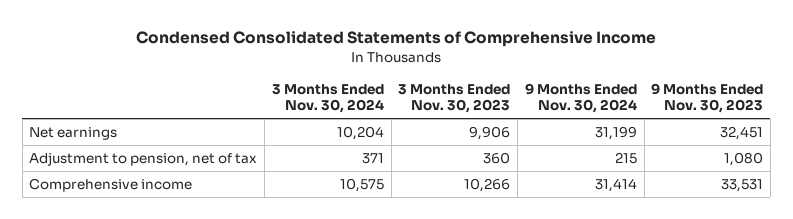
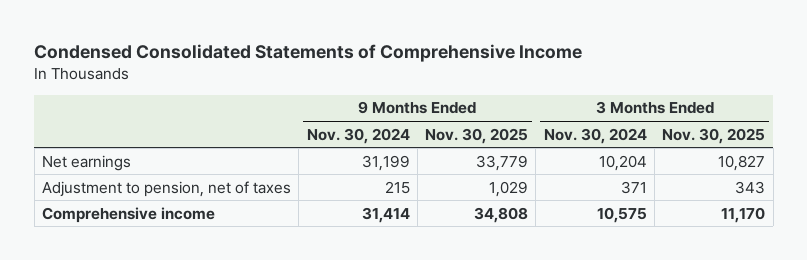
[398,83,511,113] 3 Months Ended Nov. 30, 2023 -> none
[651,82,764,113] 9 Months Ended Nov. 30, 2023 -> none
none -> [425,127,529,144] Nov. 30, 2025
none -> [662,127,766,144] Nov. 30, 2025
[29,152,258,167] Adjustment to pension, net of tax -> [41,180,291,197] Adjustment to pension, net of taxes

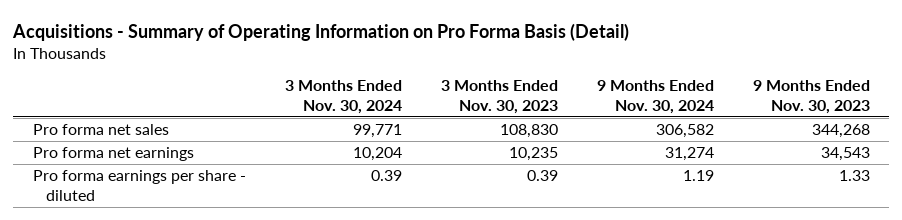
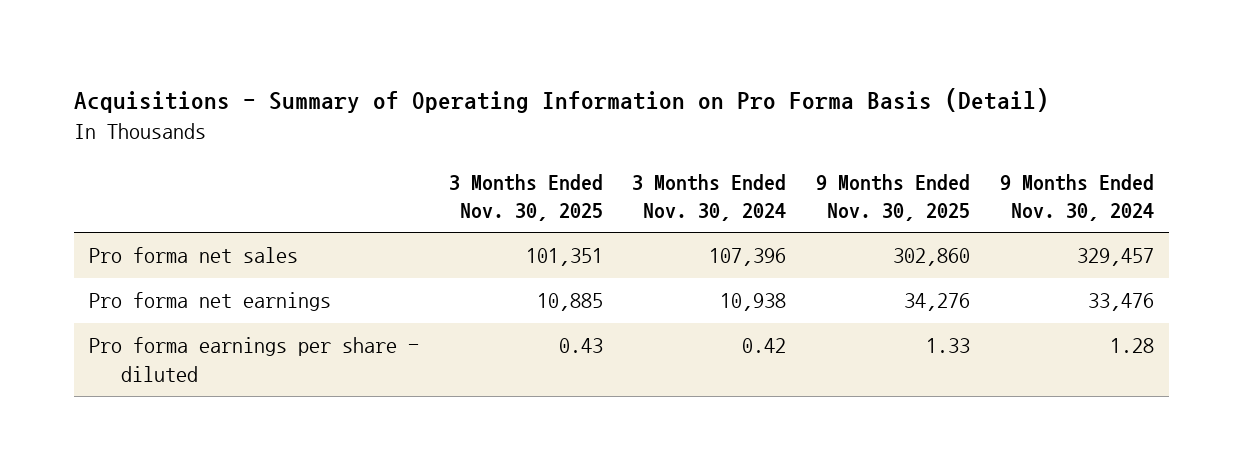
[440,80,558,114] 3 Months Ended Nov. 30, 2023 -> none
[752,80,870,114] 9 Months Ended Nov. 30, 2023 -> none
none -> [448,173,603,222] 3 Months Ended Nov. 30, 2025
none -> [816,173,971,222] 9 Months Ended Nov. 30, 2025
[352,124,402,139] 99,771 -> [709,248,787,267] 107,396
[655,124,714,139] 306,582 -> [1076,248,1154,267] 329,457
[352,147,402,162] 10,204 -> [720,293,787,312] 10,938
[664,147,714,162] 31,274 -> [1087,293,1154,312] 33,476
[370,170,402,182] 0.39 -> [742,338,787,354] 0.42
[682,170,714,182] 1.19 -> [1109,338,1154,354] 1.28

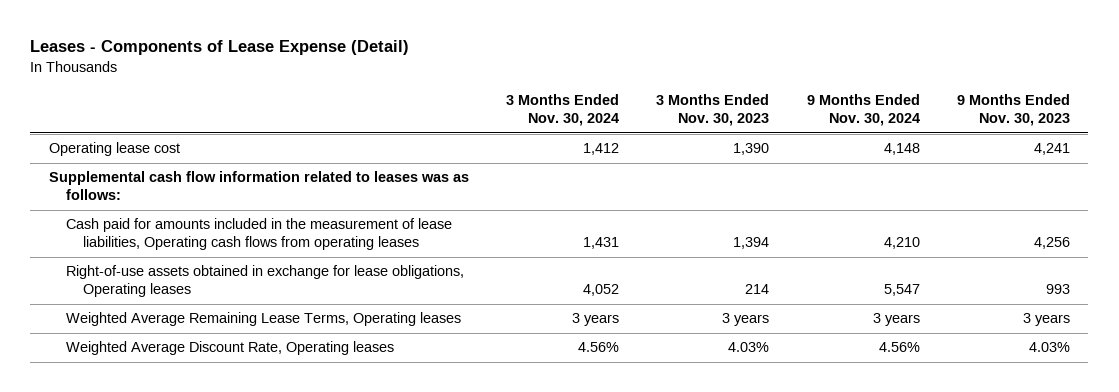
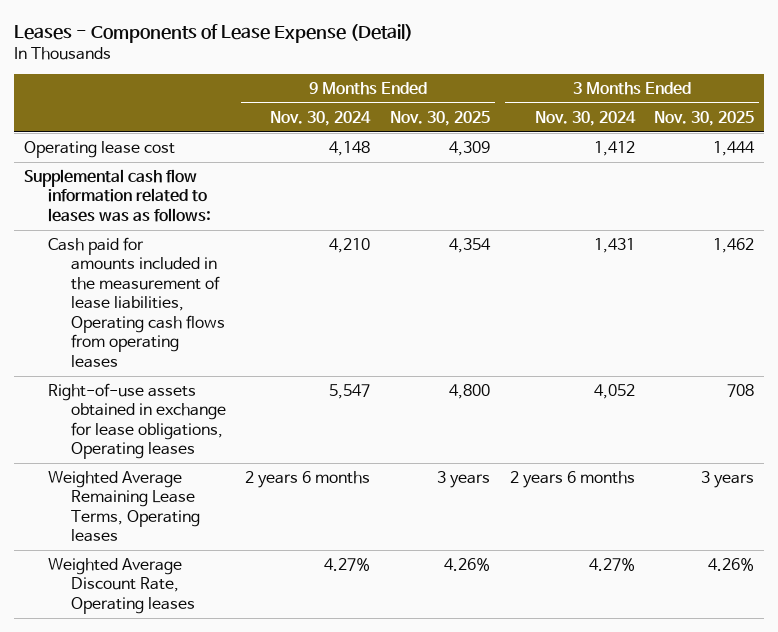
[656,94,770,127] 3 Months Ended Nov. 30, 2023 -> none
[956,94,1070,127] 9 Months Ended Nov. 30, 2023 -> none
none -> [390,110,491,126] Nov. 30, 2025
none -> [654,110,755,126] Nov. 30, 2025
[572,313,620,327] 3 years -> [509,470,635,488] 2 years 6 months
[872,313,920,327] 3 years -> [245,470,371,488] 2 years 6 months
[578,342,620,353] 4.56% -> [588,557,635,571] 4.27%
[878,342,920,353] 4.56% -> [324,557,371,571] 4.27%

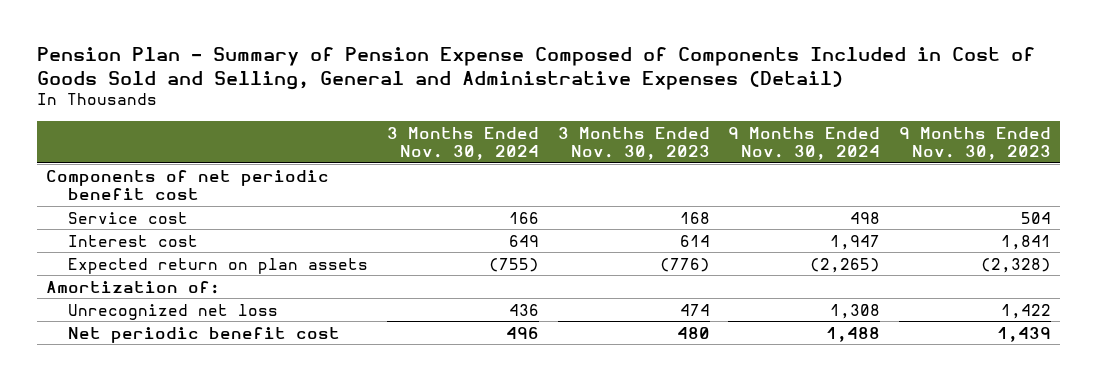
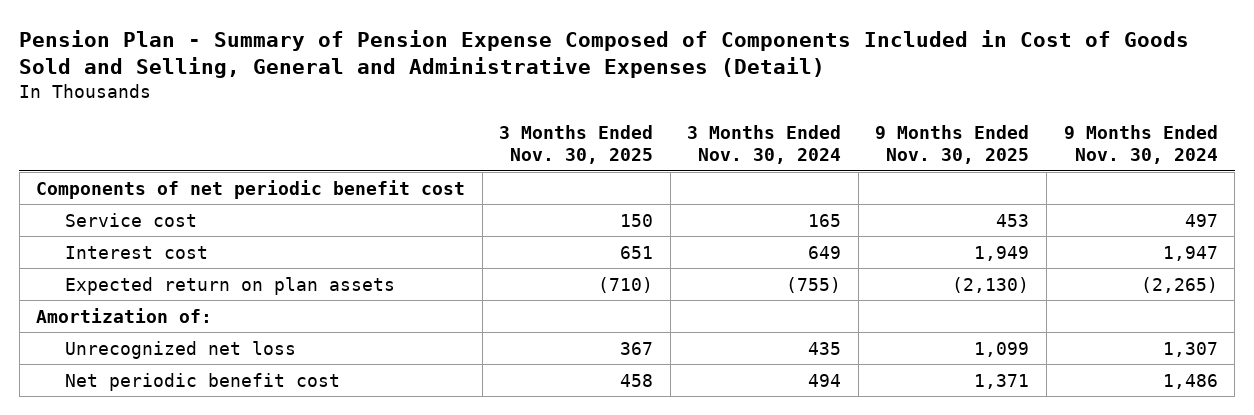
[557,126,710,161] 3 Months Ended Nov. 30, 2023 -> none
[898,126,1051,161] 9 Months Ended Nov. 30, 2023 -> none
none -> [499,124,654,164] 3 Months Ended Nov. 30, 2025
none -> [875,124,1030,164] 9 Months Ended Nov. 30, 2025
[508,211,539,224] 166 -> [808,213,842,227] 165
[850,211,881,224] 498 -> [1184,213,1218,227] 497
[508,303,539,316] 436 -> [808,341,842,355] 435
[830,303,881,319] 1,308 -> [1162,341,1218,357] 1,307
[505,326,539,339] 496 -> [808,373,842,387] 494
[826,326,881,342] 1,488 -> [1162,373,1218,389] 1,486

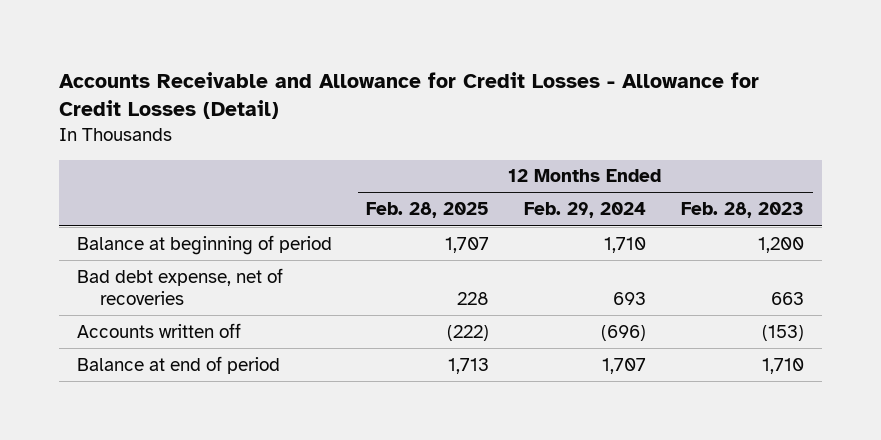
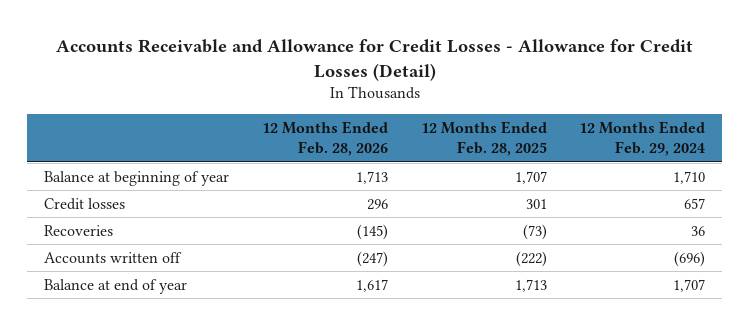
[681,202,805,219] Feb. 28, 2023 -> none
none -> [261,120,388,157] 12 Months Ended Feb. 28, 2026
[76,267,283,306] Bad debt expense, net of recoveries -> none
[76,234,332,255] Balance at beginning of period -> [43,170,229,186] Balance at beginning of year
none -> [43,197,125,210] Credit losses
none -> [43,224,113,236] Recoveries
[76,355,280,374] Balance at end of period -> [43,278,187,294] Balance at end of year

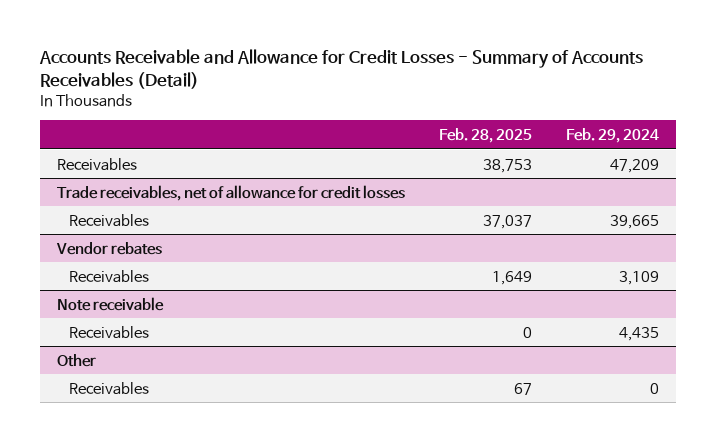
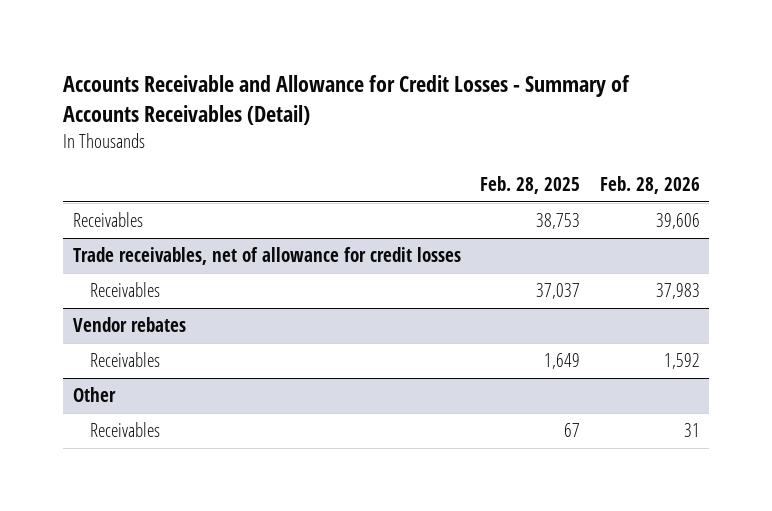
[565,128,659,144] Feb. 29, 2024 -> none
none -> [599,176,700,195] Feb. 28, 2026
[56,296,164,311] Note receivable -> none
[69,325,150,339] Receivables -> none

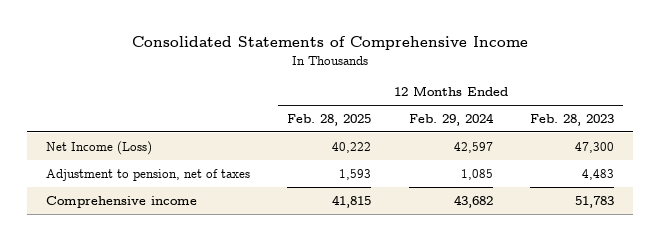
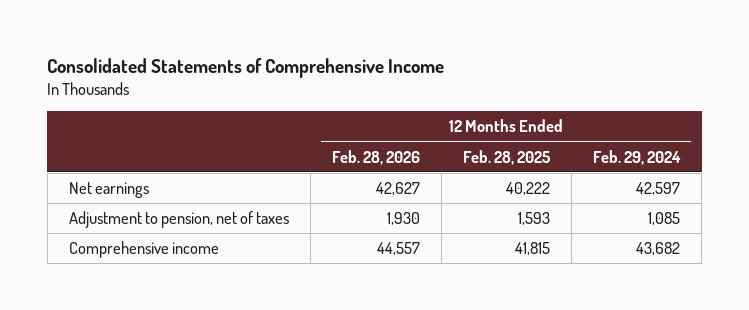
[529,113,614,126] Feb. 28, 2023 -> none
none -> [331,149,420,165] Feb. 28, 2026
[45,140,152,155] Net Income (Loss) -> [68,182,149,199] Net earnings

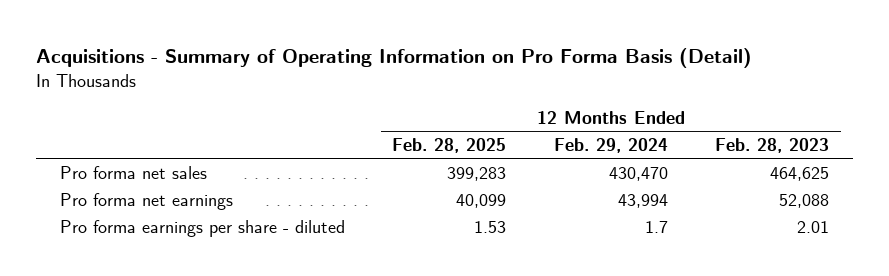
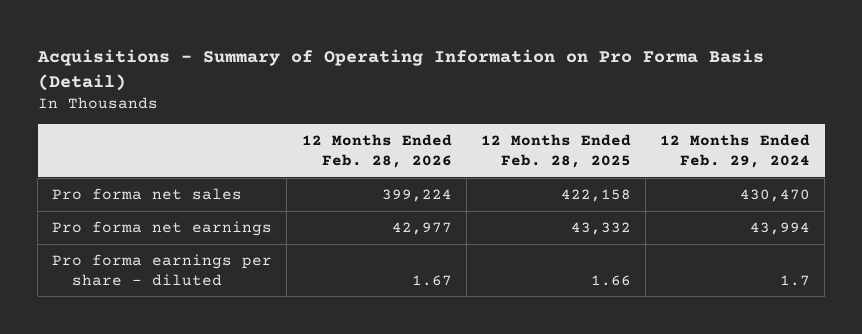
[715,137,830,153] Feb. 28, 2023 -> none
none -> [301,134,452,169] 12 Months Ended Feb. 28, 2026
[447,166,507,181] 399,283 -> [560,188,631,202] 422,158
[456,193,507,208] 40,099 -> [570,221,631,235] 43,332
[474,220,507,233] 1.53 -> [590,274,631,286] 1.66

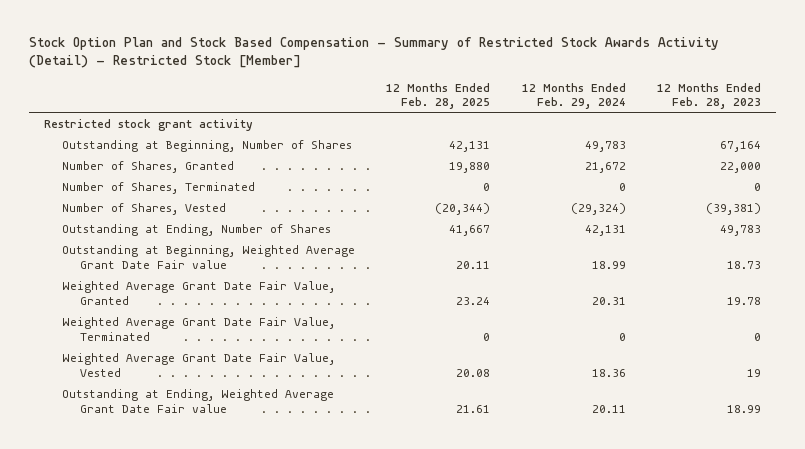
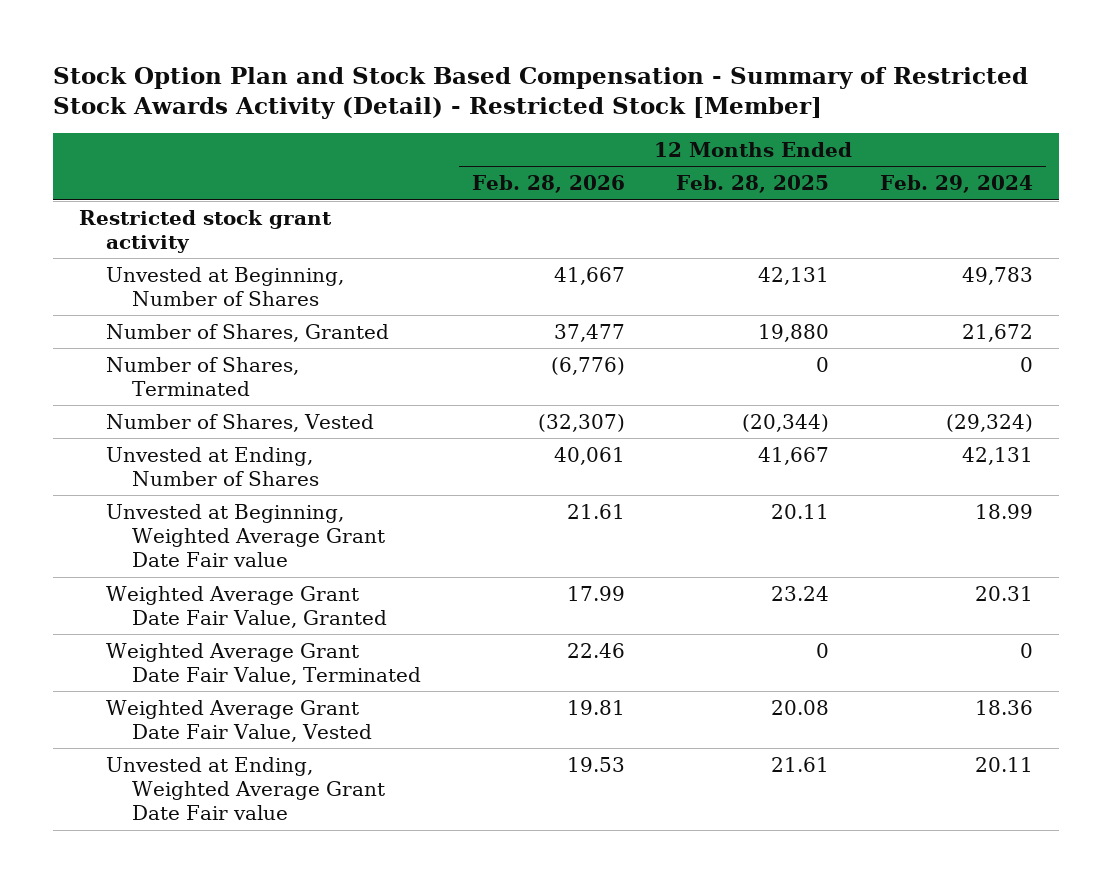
[656,82,761,110] 12 Months Ended Feb. 28, 2023 -> none
none -> [472,175,626,194] Feb. 28, 2026
[62,140,353,153] Outstanding at Beginning, Number of Shares -> [105,266,344,306] Unvested at Beginning, Number of Shares
[62,224,332,237] Outstanding at Ending, Number of Shares -> [105,446,320,486] Unvested at Ending, Number of Shares
[62,245,356,270] Outstanding at Beginning, Weighted Average Grant Date Fair value -> [105,503,386,568] Unvested at Beginning, Weighted Average Grant Date Fair value
[62,389,335,414] Outstanding at Ending, Weighted Average Grant Date Fair value -> [105,756,386,821] Unvested at Ending, Weighted Average Grant Date Fair value

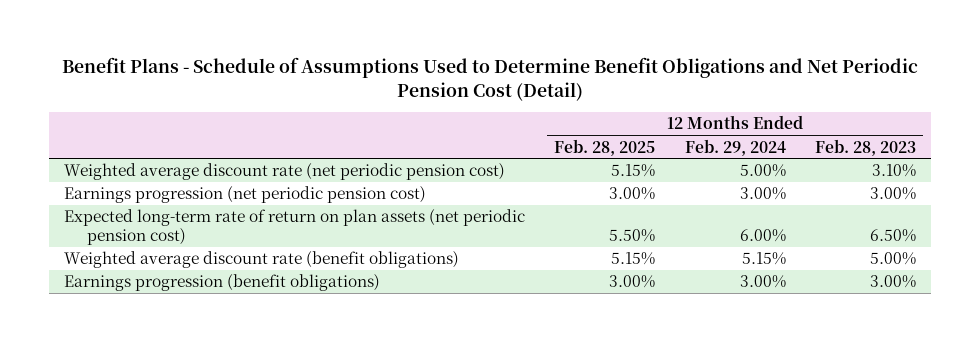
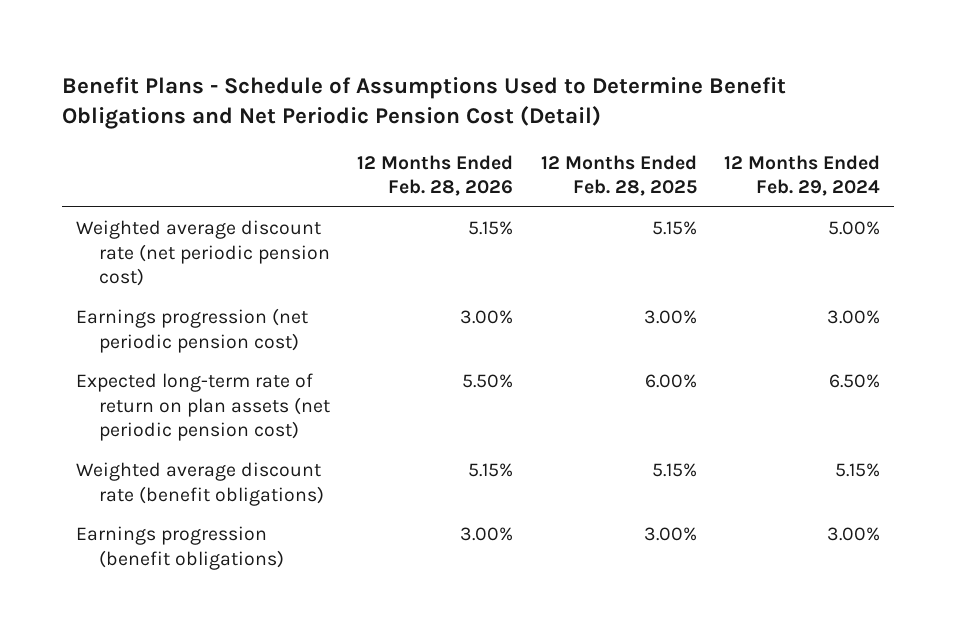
[815,138,917,156] Feb. 28, 2023 -> none
none -> [357,154,514,197] 12 Months Ended Feb. 28, 2026
[609,229,656,243] 5.50% -> [644,374,697,389] 6.00%
[739,229,786,243] 6.00% -> [829,374,881,389] 6.50%

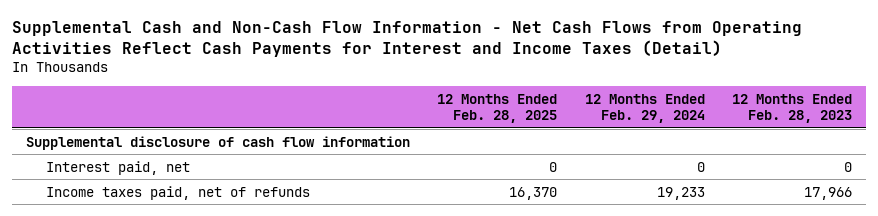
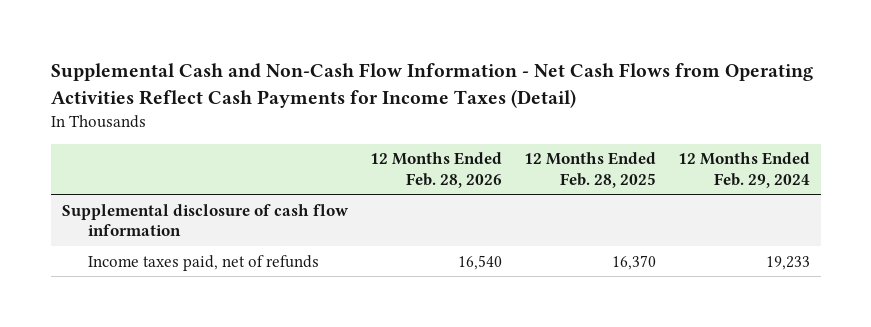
[11,21,802,58] Supplemental Cash and Non-Cash Flow Information - Net Cash Flows from Operating Activities Reflect Cash Payments for Interest and Income Taxes (Detail) -> [50,63,813,108] Supplemental Cash and Non-Cash Flow Information - Net Cash Flows from Operating Activities Reflect Cash Payments for Income Taxes (Detail)
[732,93,853,123] 12 Months Ended Feb. 28, 2023 -> none
none -> [369,152,502,188] 12 Months Ended Feb. 28, 2026
[46,160,191,175] Interest paid, net -> none

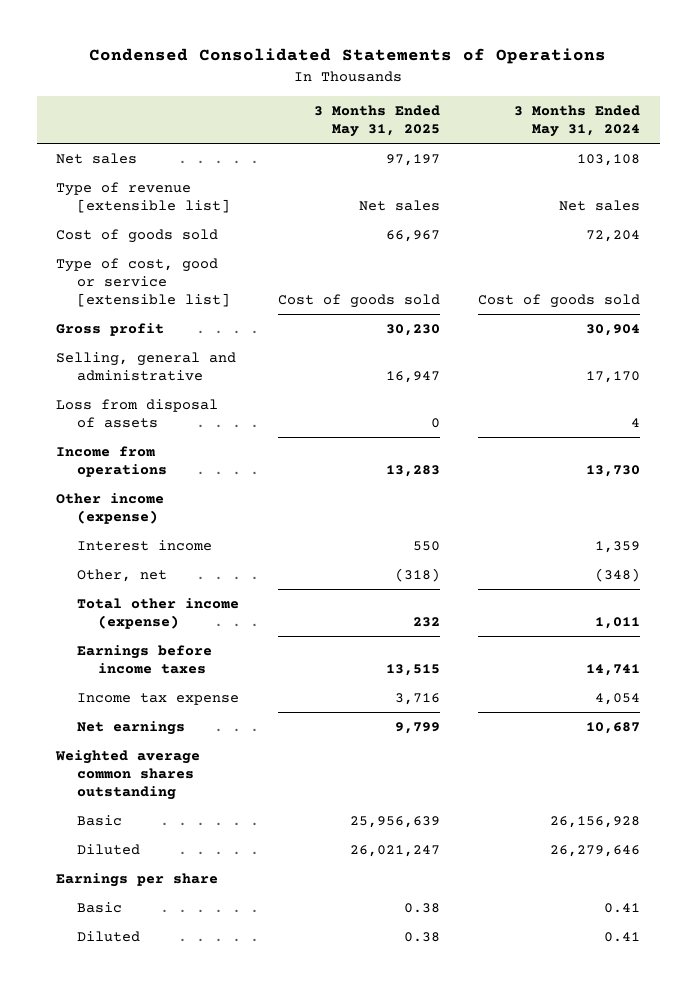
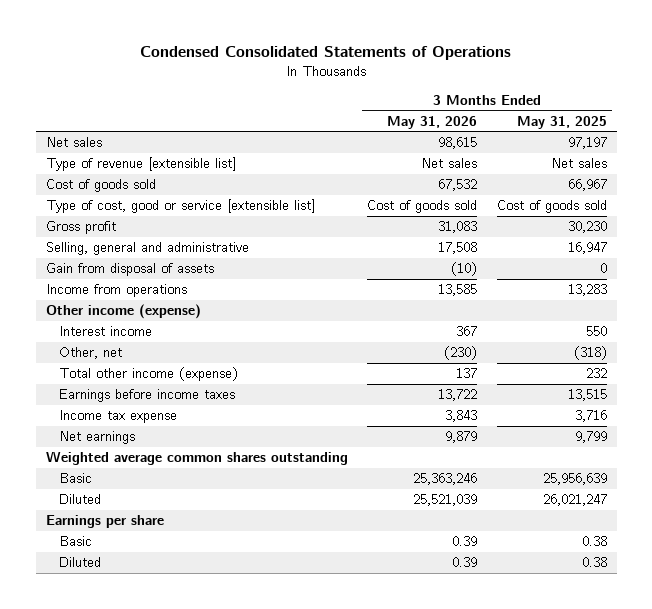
[514,104,641,138] 3 Months Ended May 31, 2024 -> none
none -> [387,115,478,129] May 31, 2026
[56,398,219,429] Loss from disposal of assets -> [45,263,214,277] Gain from disposal of assets

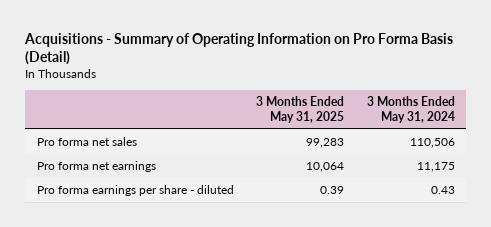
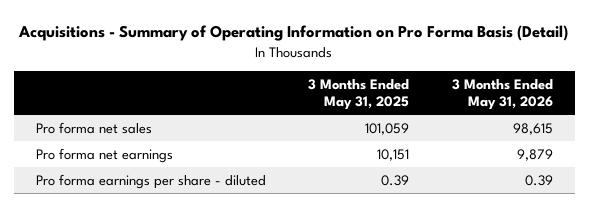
[366,96,455,123] 3 Months Ended May 31, 2024 -> none
none -> [452,79,554,110] 3 Months Ended May 31, 2026
[306,138,345,149] 99,283 -> [365,122,410,135] 101,059
[306,162,345,173] 10,064 -> [377,148,410,161] 10,151

